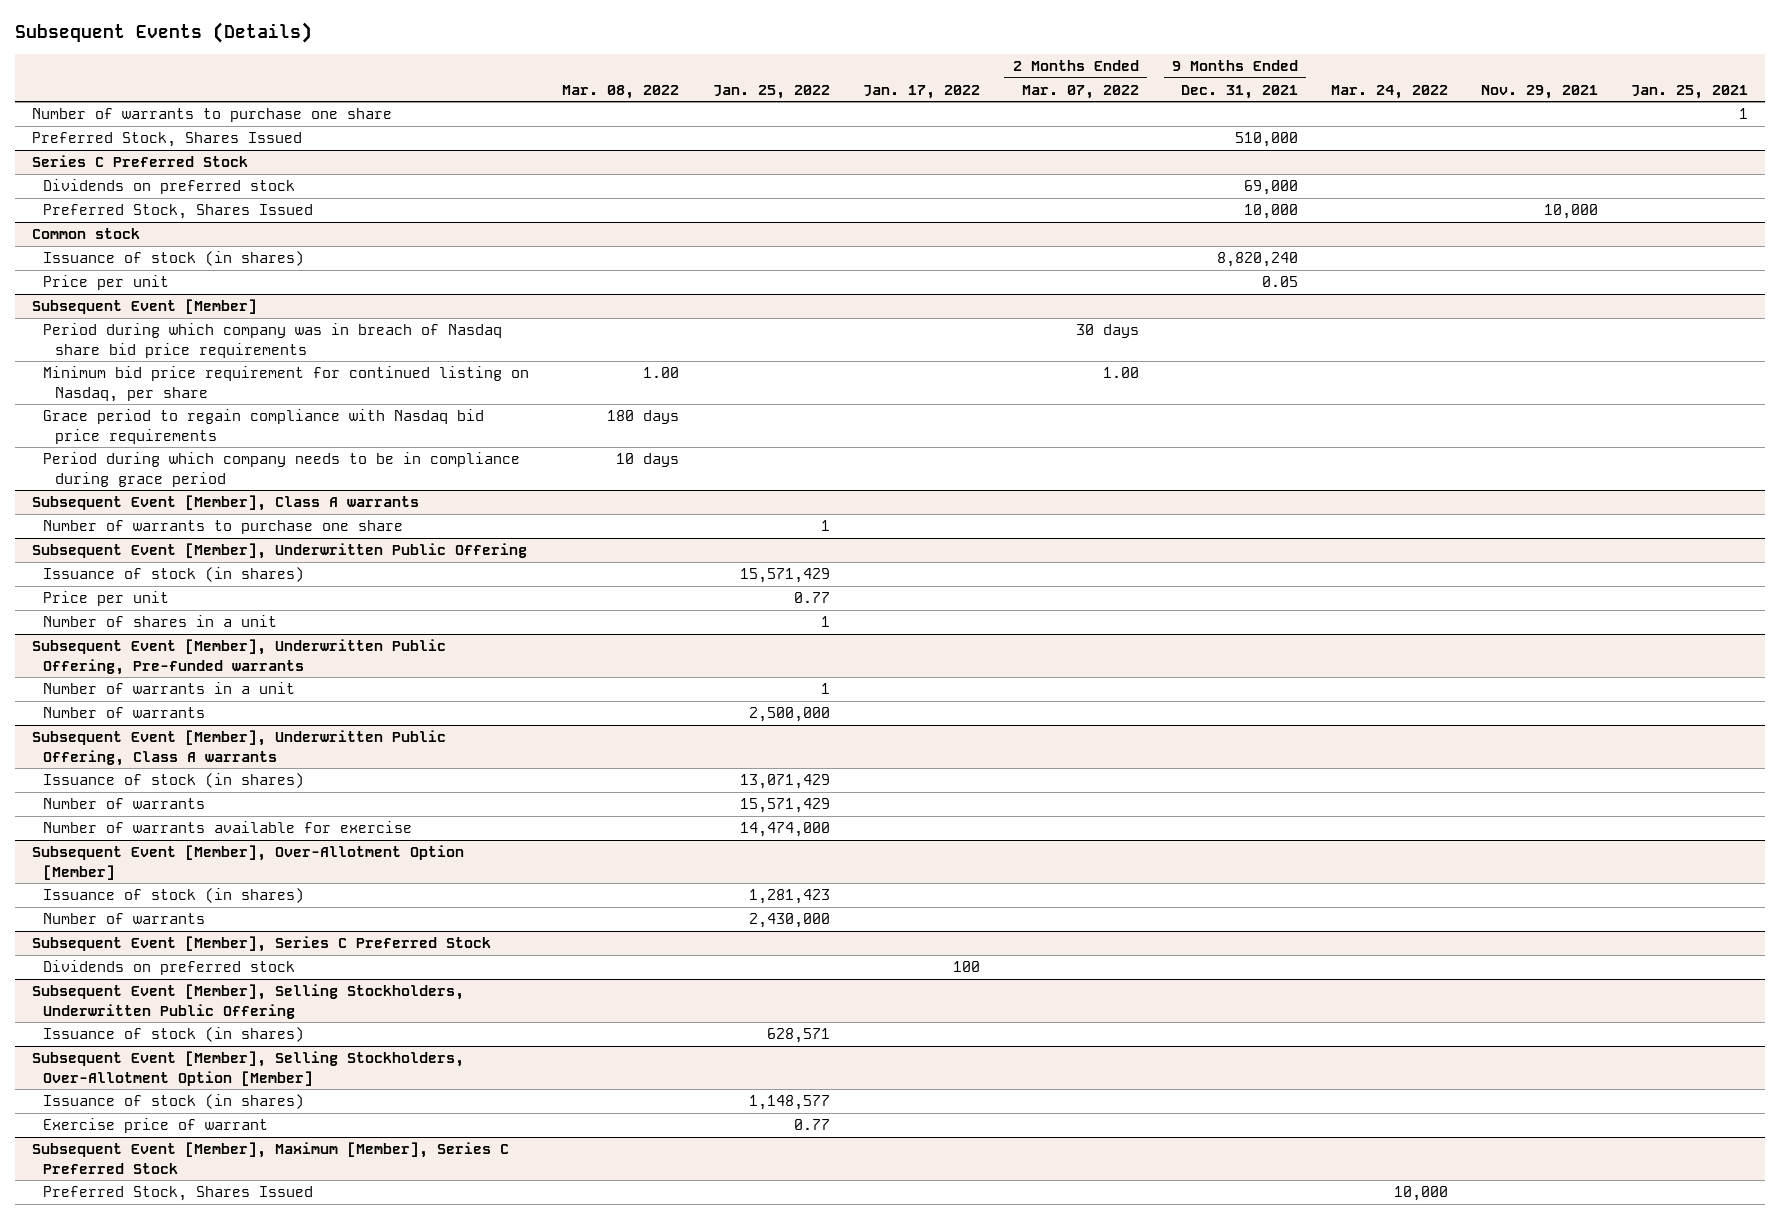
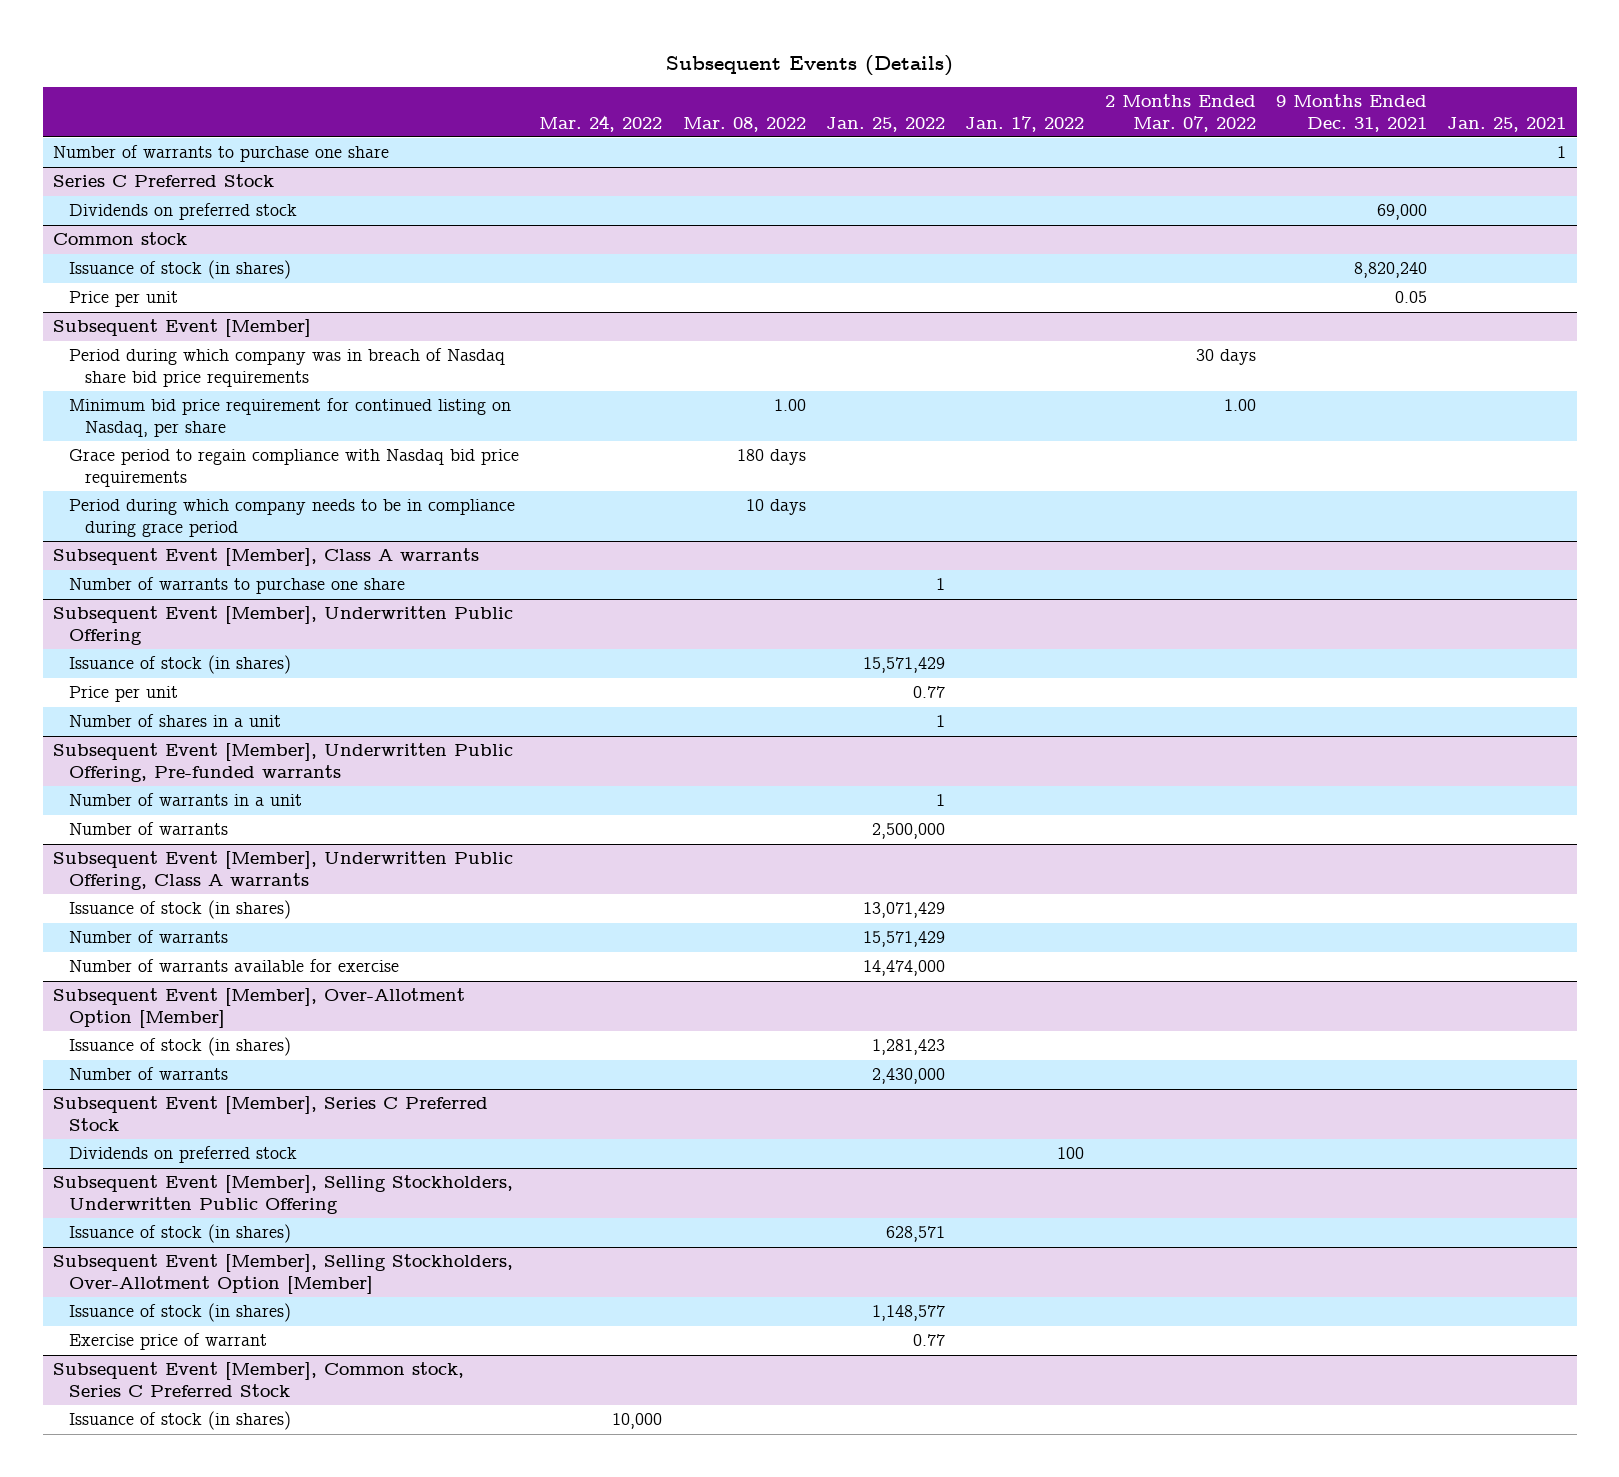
[1481,84,1599,99] Nov. 29, 2021 -> none
[31,132,302,148] Preferred Stock, Shares Issued -> none
[43,204,314,220] Preferred Stock, Shares Issued -> none
[43,1186,314,1202] Preferred Stock, Shares Issued -> none
[31,1142,509,1174] Subsequent Event [Member], Maximum [Member], Series C Preferred Stock -> [52,1362,464,1397] Subsequent Event [Member], Common stock, Series C Preferred Stock
none -> [68,1411,291,1431] Issuance of stock (in shares)

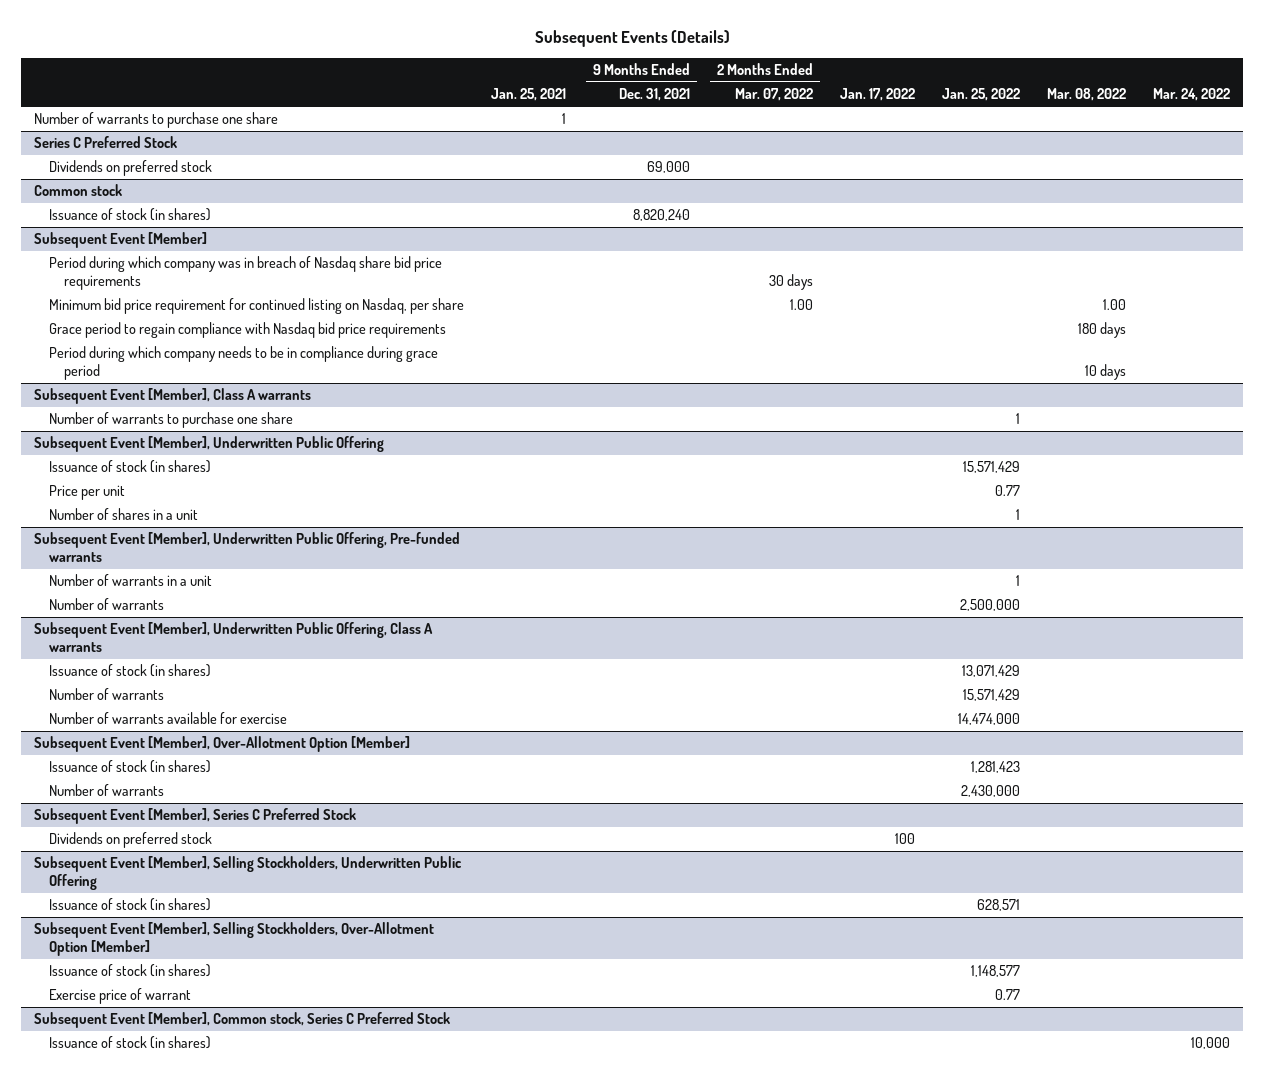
[68,291,178,308] Price per unit -> none

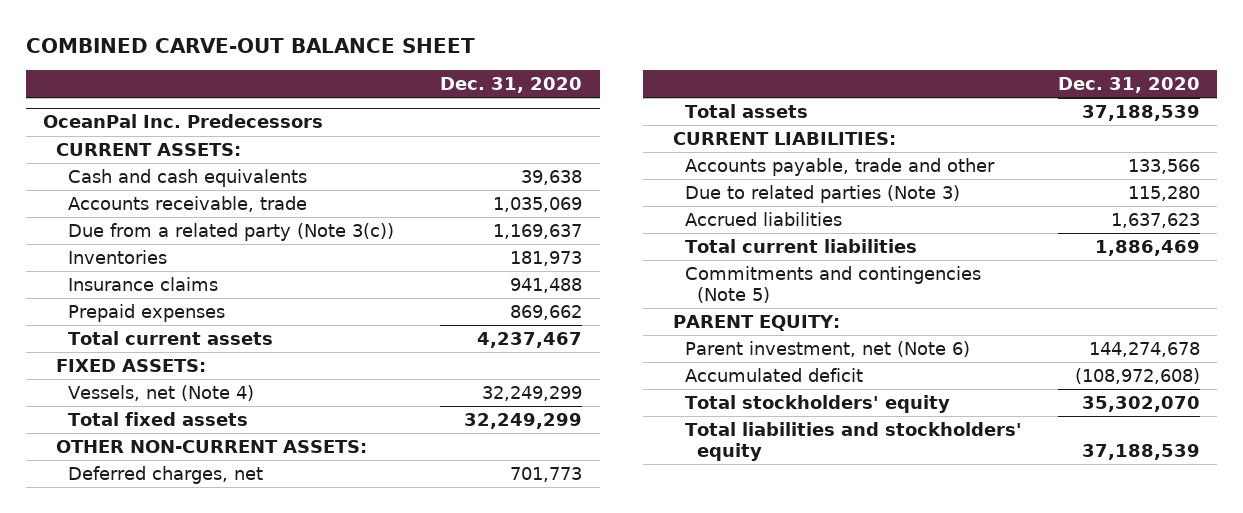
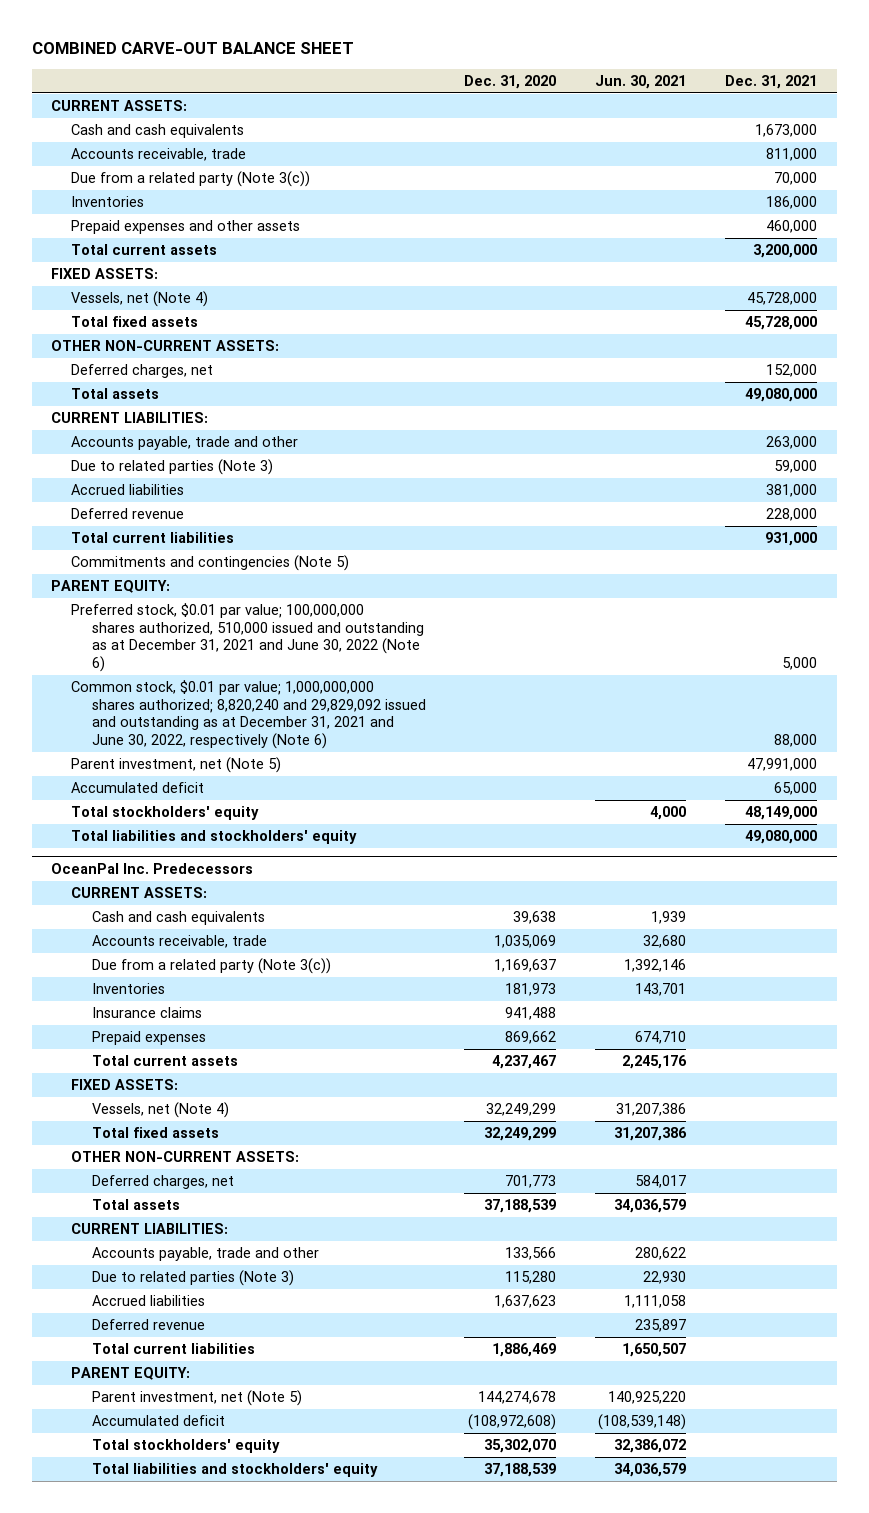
none -> [595,75,687,90] Jun. 30, 2021
none -> [725,75,818,90] Dec. 31, 2021
none -> [51,100,188,112] CURRENT ASSETS:
none -> [71,124,245,139] Cash and cash equivalents
none -> [71,148,247,162] Accounts receivable, trade
none -> [71,171,311,188] Due from a related party (Note 3(c))
none -> [71,196,145,208] Inventories
none -> [71,220,301,235] Prepaid expenses and other assets
none -> [71,244,218,256] Total current assets
none -> [51,268,159,280] FIXED ASSETS:
none -> [71,291,209,308] Vessels, net (Note 4)
none -> [71,316,199,328] Total fixed assets
none -> [51,340,280,352] OTHER NON-CURRENT ASSETS:
none -> [71,364,214,379] Deferred charges, net
none -> [71,388,160,400] Total assets
none -> [51,412,209,424] CURRENT LIABILITIES:
none -> [71,436,299,451] Accounts payable, trade and other
none -> [71,459,274,476] Due to related parties (Note 3)
none -> [71,484,185,496] Accrued liabilities
none -> [71,508,185,520] Deferred revenue
none -> [71,532,235,544] Total current liabilities
none -> [71,555,350,572] Commitments and contingencies (Note 5)
none -> [51,580,171,594] PARENT EQUITY:
none -> [71,603,424,672] Preferred stock, $0.01 par value; 100,000,000 shares authorized, 510,000 issued and outstanding as at December 31, 2021 and June 30, 2022 (Note 6)
none -> [71,680,426,749] Common stock, $0.01 par value; 1,000,000,000 shares authorized; 8,820,240 and 29,829,092 issued and outstanding as at December 31, 2021 and June 30, 2022, respectively (Note 6)
none -> [71,757,282,774] Parent investment, net (Note 5)
none -> [71,782,205,794] Accumulated deficit
none -> [71,806,260,821] Total stockholders' equity
none -> [71,830,358,845] Total liabilities and stockholders' equity
none -> [91,1319,205,1331] Deferred revenue
[685,265,982,303] Commitments and contingencies (Note 5) -> none
[685,340,971,357] Parent investment, net (Note 6) -> [91,1390,302,1407] Parent investment, net (Note 5)

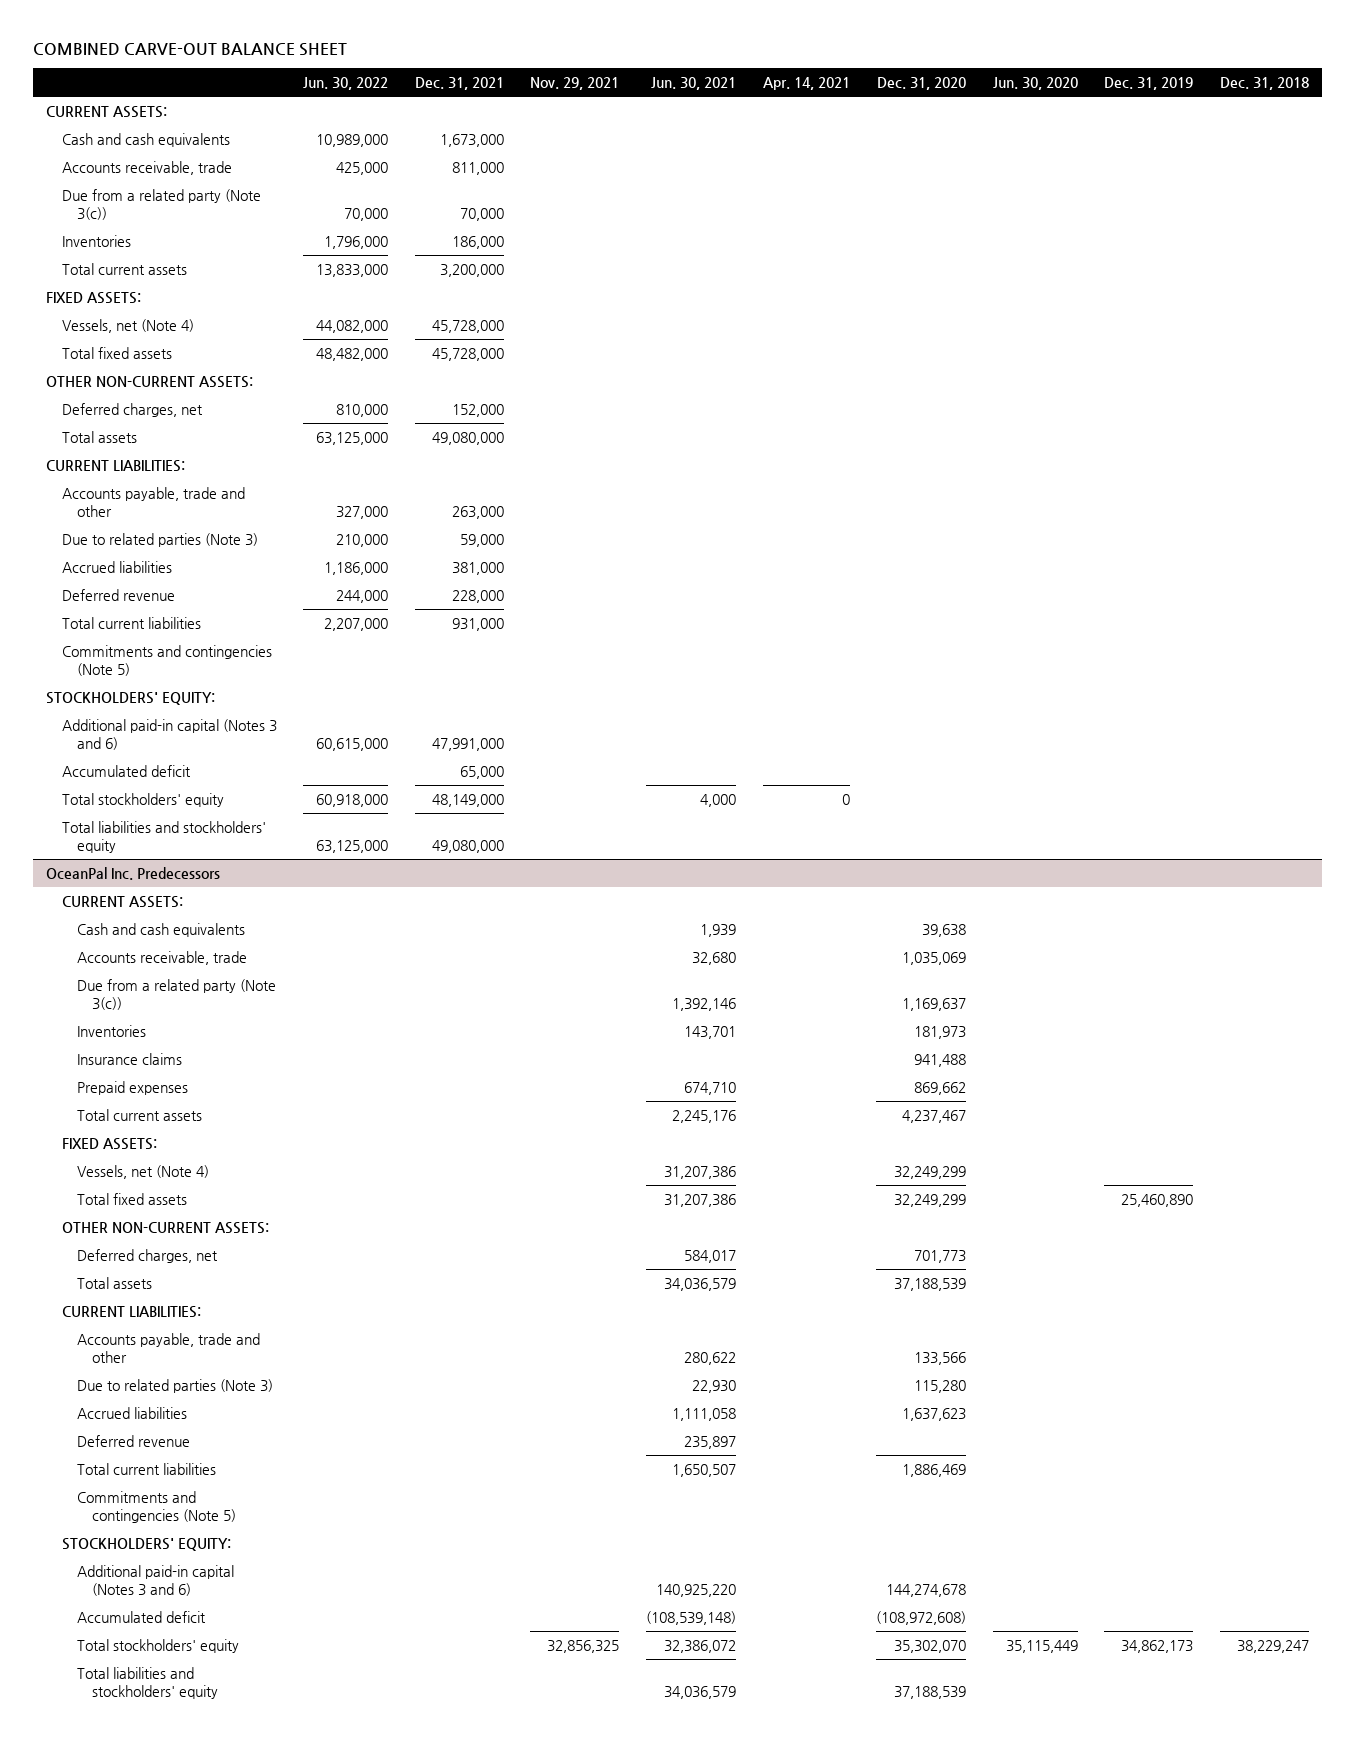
none -> [303,77,389,91] Jun. 30, 2022
none -> [530,77,620,91] Nov. 29, 2021
none -> [762,77,850,91] Apr. 14, 2021
none -> [992,77,1078,91] Jun. 30, 2020
none -> [1104,77,1194,91] Dec. 31, 2019
none -> [1220,77,1310,91] Dec. 31, 2018
[71,220,301,235] Prepaid expenses and other assets -> none
[71,603,424,672] Preferred stock, $0.01 par value; 100,000,000 shares authorized, 510,000 issued and outstanding as at December 31, 2021 and June 30, 2022 (Note 6) -> none
[71,680,426,749] Common stock, $0.01 par value; 1,000,000,000 shares authorized; 8,820,240 and 29,829,092 issued and outstanding as at December 31, 2021 and June 30, 2022, respectively (Note 6) -> none
[51,580,171,594] PARENT EQUITY: -> [46,691,216,705] STOCKHOLDERS' EQUITY:
[71,757,282,774] Parent investment, net (Note 5) -> [61,718,277,750] Additional paid-in capital (Notes 3 and 6)
none -> [76,1490,237,1523] Commitments and contingencies (Note 5)
[71,1367,191,1381] PARENT EQUITY: -> [61,1537,231,1551] STOCKHOLDERS' EQUITY:
[91,1390,302,1407] Parent investment, net (Note 5) -> [76,1564,234,1596] Additional paid-in capital (Notes 3 and 6)

